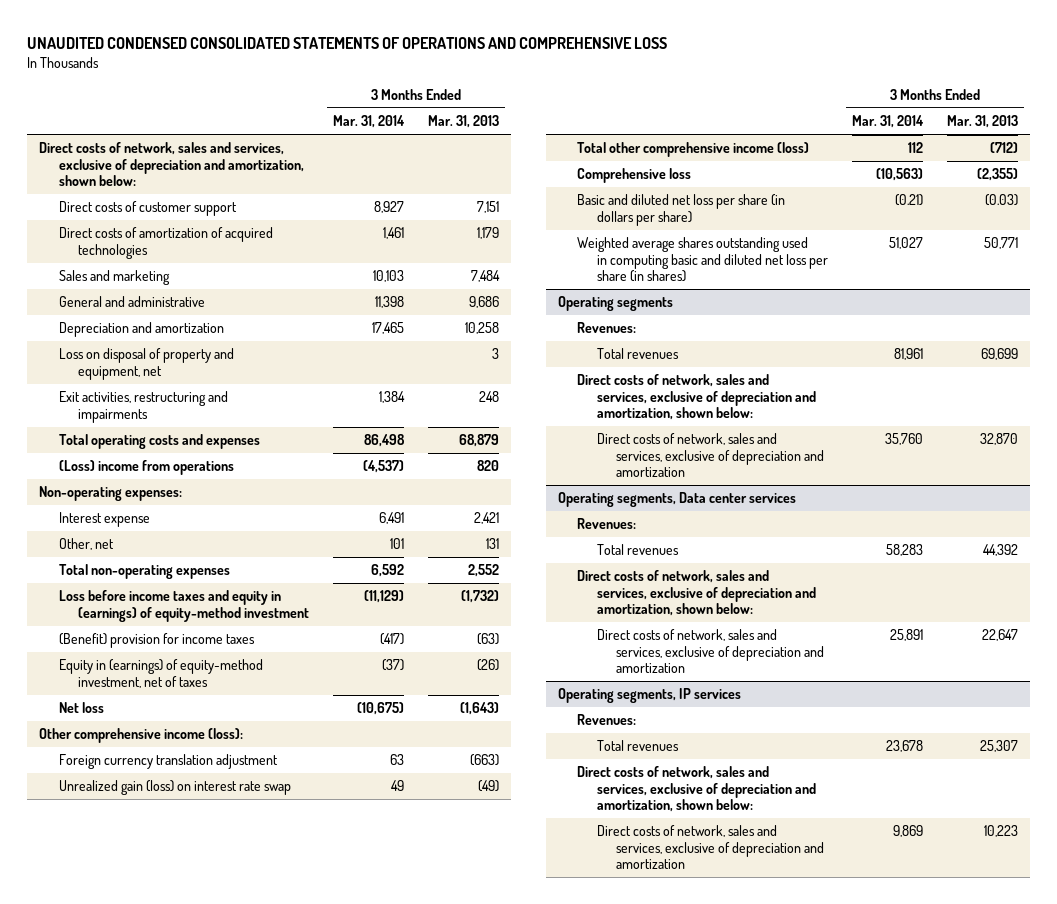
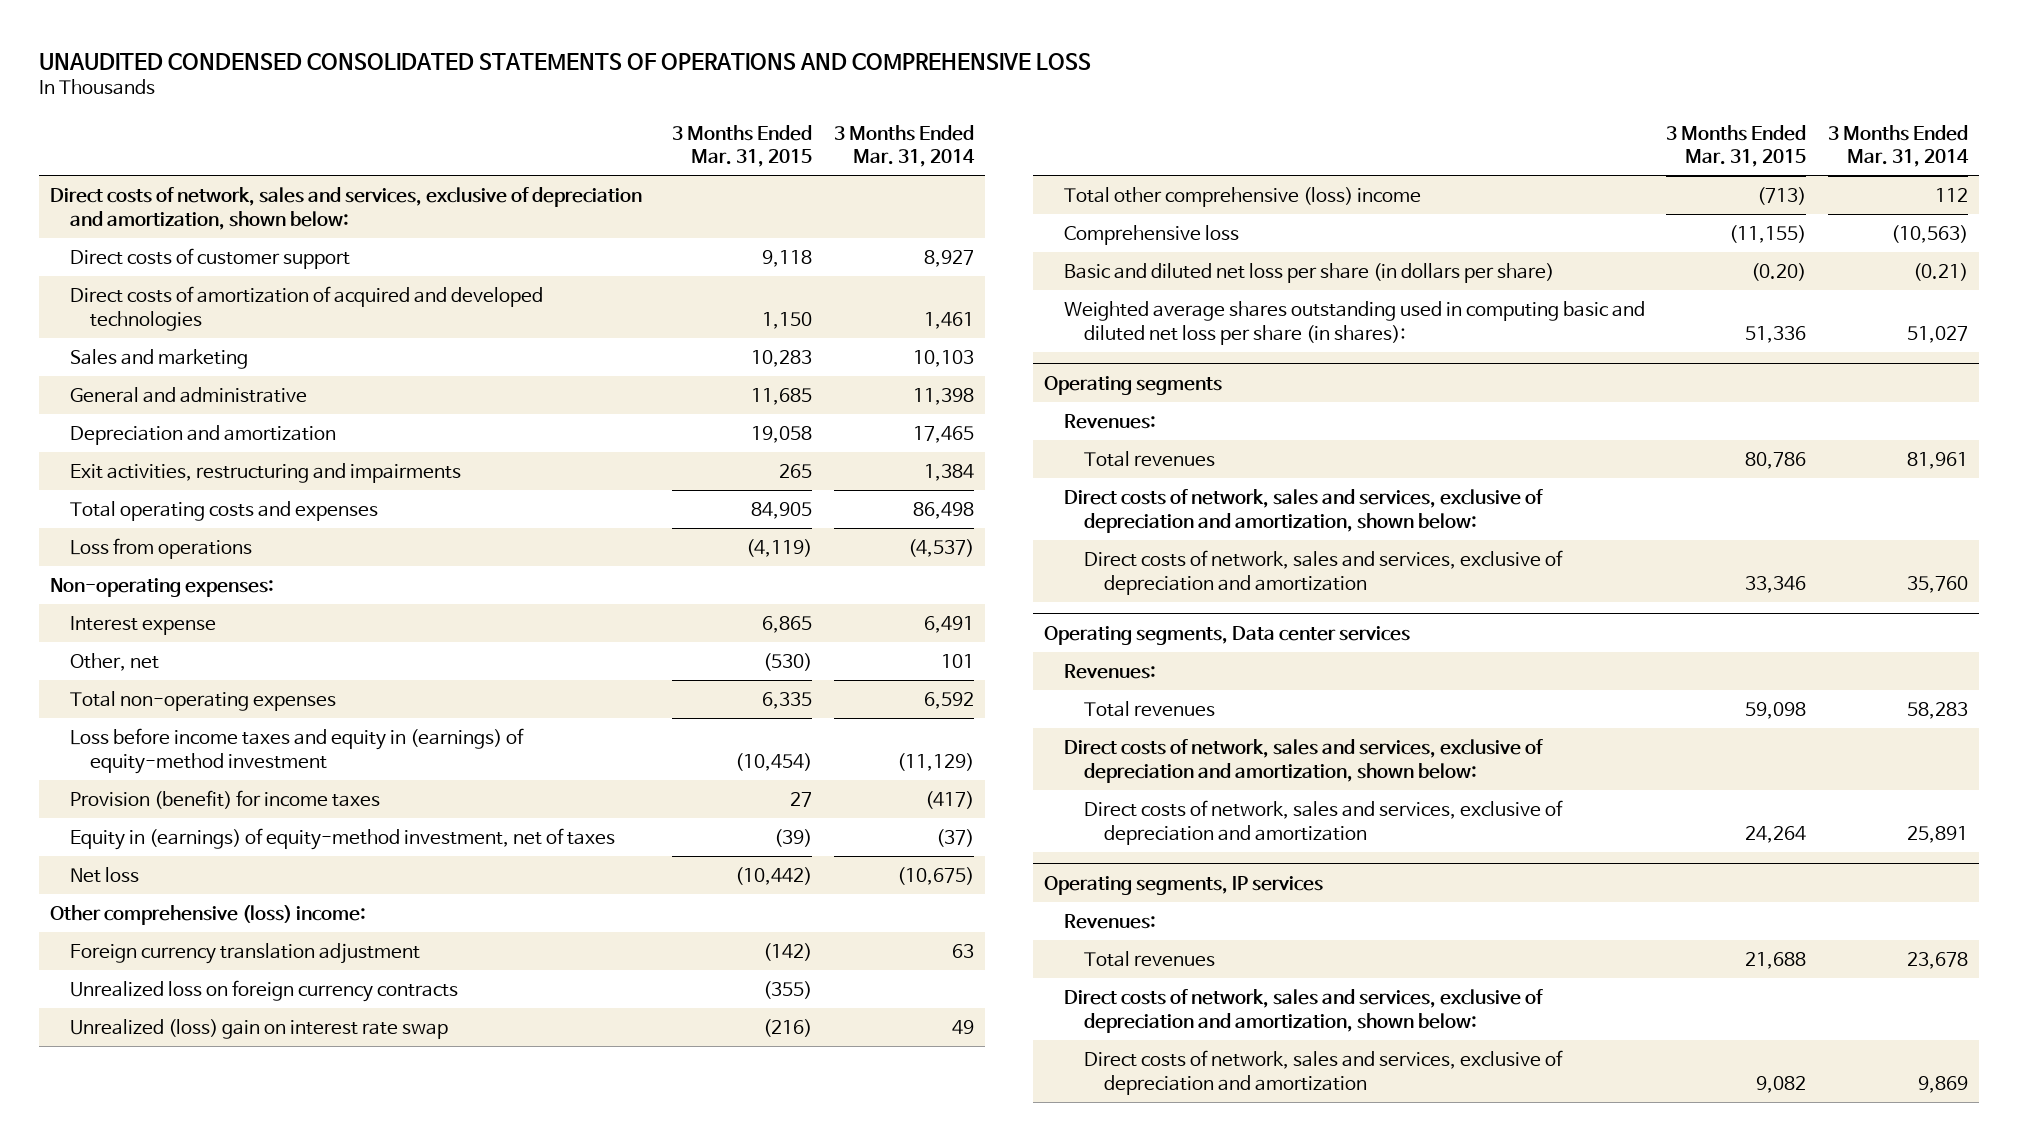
[428,115,500,129] Mar. 31, 2013 -> none
none -> [672,124,813,168] 3 Months Ended Mar. 31, 2015
[58,227,273,259] Direct costs of amortization of acquired technologies -> [69,286,543,331] Direct costs of amortization of acquired and developed technologies
[58,348,234,380] Loss on disposal of property and equipment, net -> none
[58,460,234,476] (Loss) income from operations -> [69,538,252,560] Loss from operations
[58,633,255,649] (Benefit) provision for income taxes -> [69,790,380,810] Provision (benefit) for income taxes
[39,728,244,744] Other comprehensive income (loss): -> [49,905,366,926] Other comprehensive (loss) income:
none -> [69,980,458,1003] Unrealized loss on foreign currency contracts
[58,780,291,796] Unrealized gain (loss) on interest rate swap -> [69,1019,448,1040] Unrealized (loss) gain on interest rate swap
[577,142,810,158] Total other comprehensive income (loss) -> [1063,187,1421,208] Total other comprehensive (loss) income
[577,237,828,283] Weighted average shares outstanding used in computing basic and diluted net loss per share (in shares) -> [1063,301,1645,345] Weighted average shares outstanding used in computing basic and diluted net loss per share (in shares):

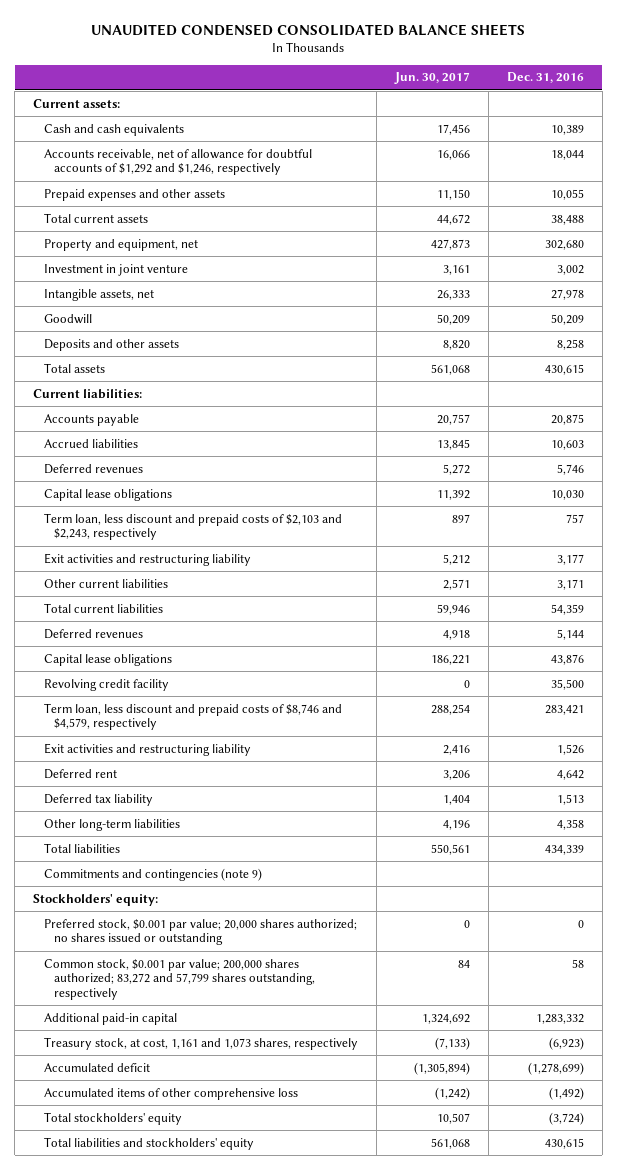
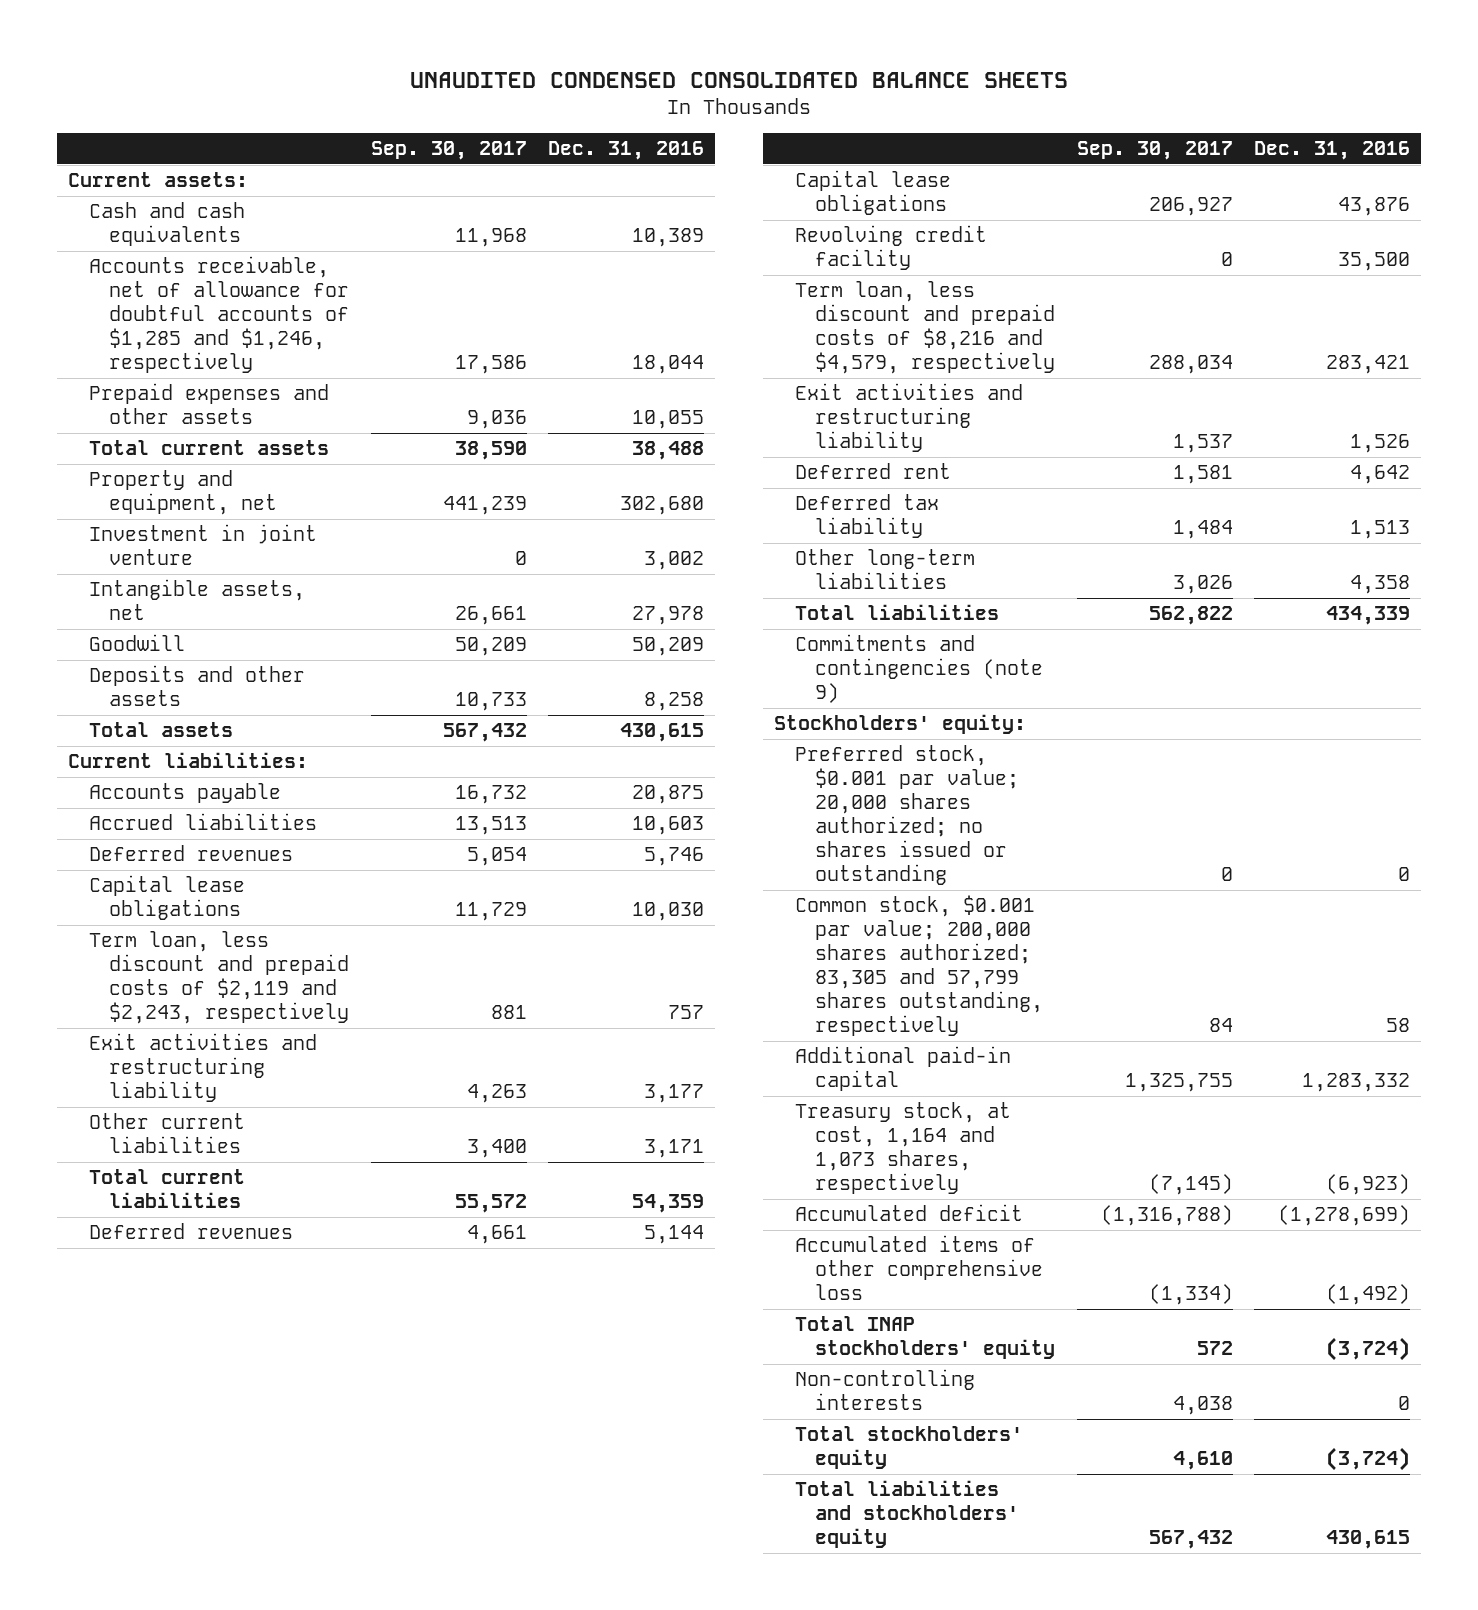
[393,72,470,85] Jun. 30, 2017 -> none
none -> [370,141,527,161] Sep. 30, 2017
[43,148,312,176] Accounts receivable, net of allowance for doubtful accounts of $1,292 and $1,246, respectively -> [88,256,350,374] Accounts receivable, net of allowance for doubtful accounts of $1,285 and $1,246, respectively
[43,512,342,541] Term loan, less discount and prepaid costs of $2,103 and $2,243, respectively -> [88,931,350,1025] Term loan, less discount and prepaid costs of $2,119 and $2,243, respectively
[43,702,342,731] Term loan, less discount and prepaid costs of $8,746 and $4,579, respectively -> [794,281,1056,375] Term loan, less discount and prepaid costs of $8,216 and $4,579, respectively
[43,958,316,1001] Common stock, $0.001 par value; 200,000 shares authorized; 83,272 and 57,799 shares outstanding, respectively -> [794,895,1044,1037] Common stock, $0.001 par value; 200,000 shares authorized; 83,305 and 57,799 shares outstanding, respectively
[43,1036,358,1050] Treasury stock, at cost, 1,161 and 1,073 shares, respectively -> [794,1102,1011,1195] Treasury stock, at cost, 1,164 and 1,073 shares, respectively
none -> [794,1316,1056,1360] Total INAP stockholders' equity
none -> [794,1369,975,1411] Non-controlling interests

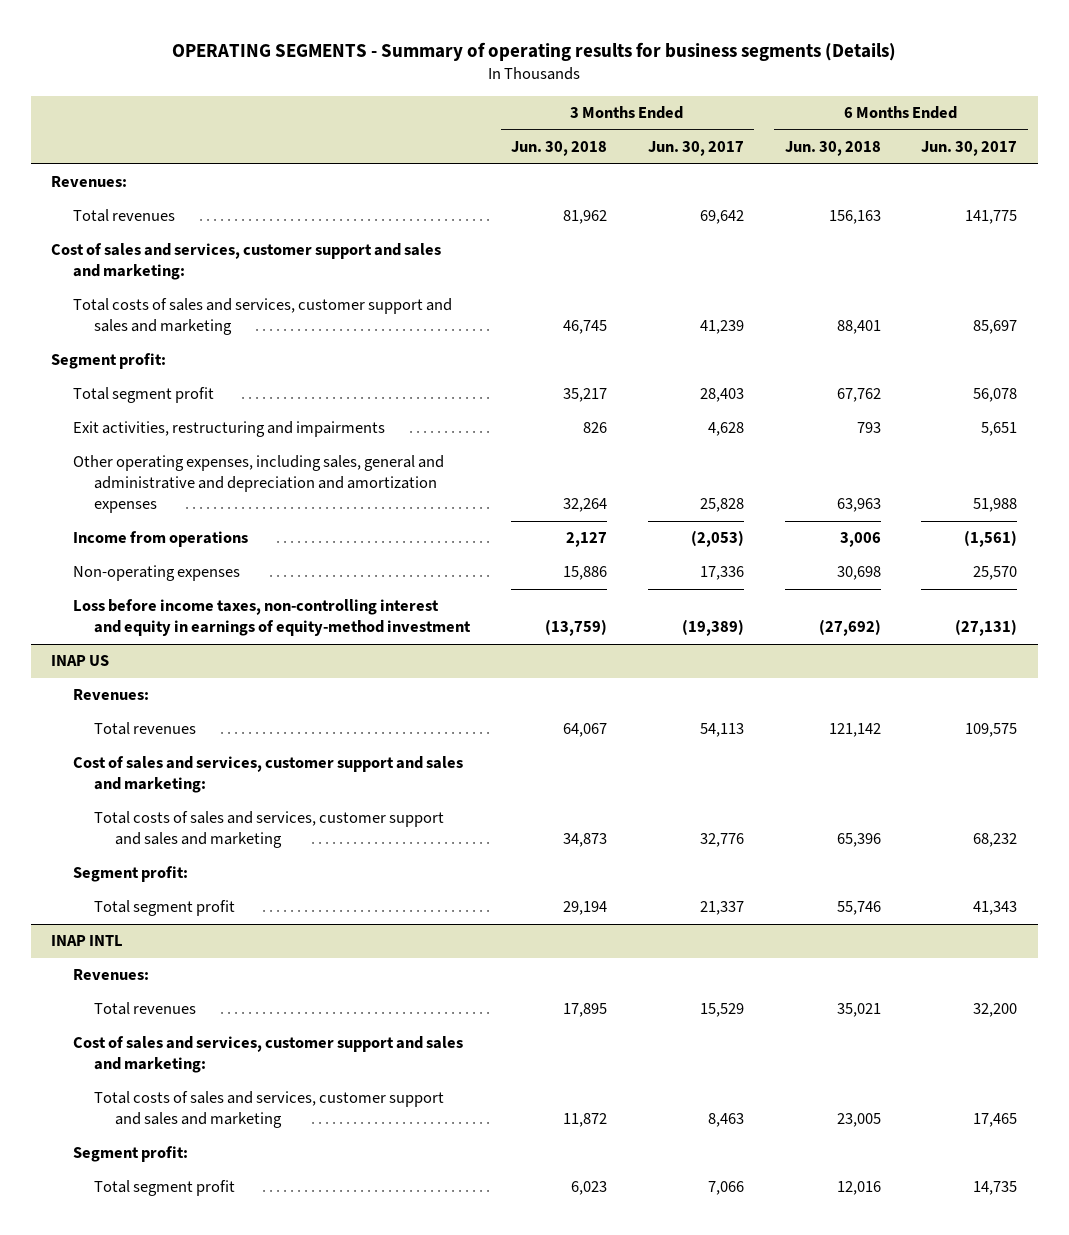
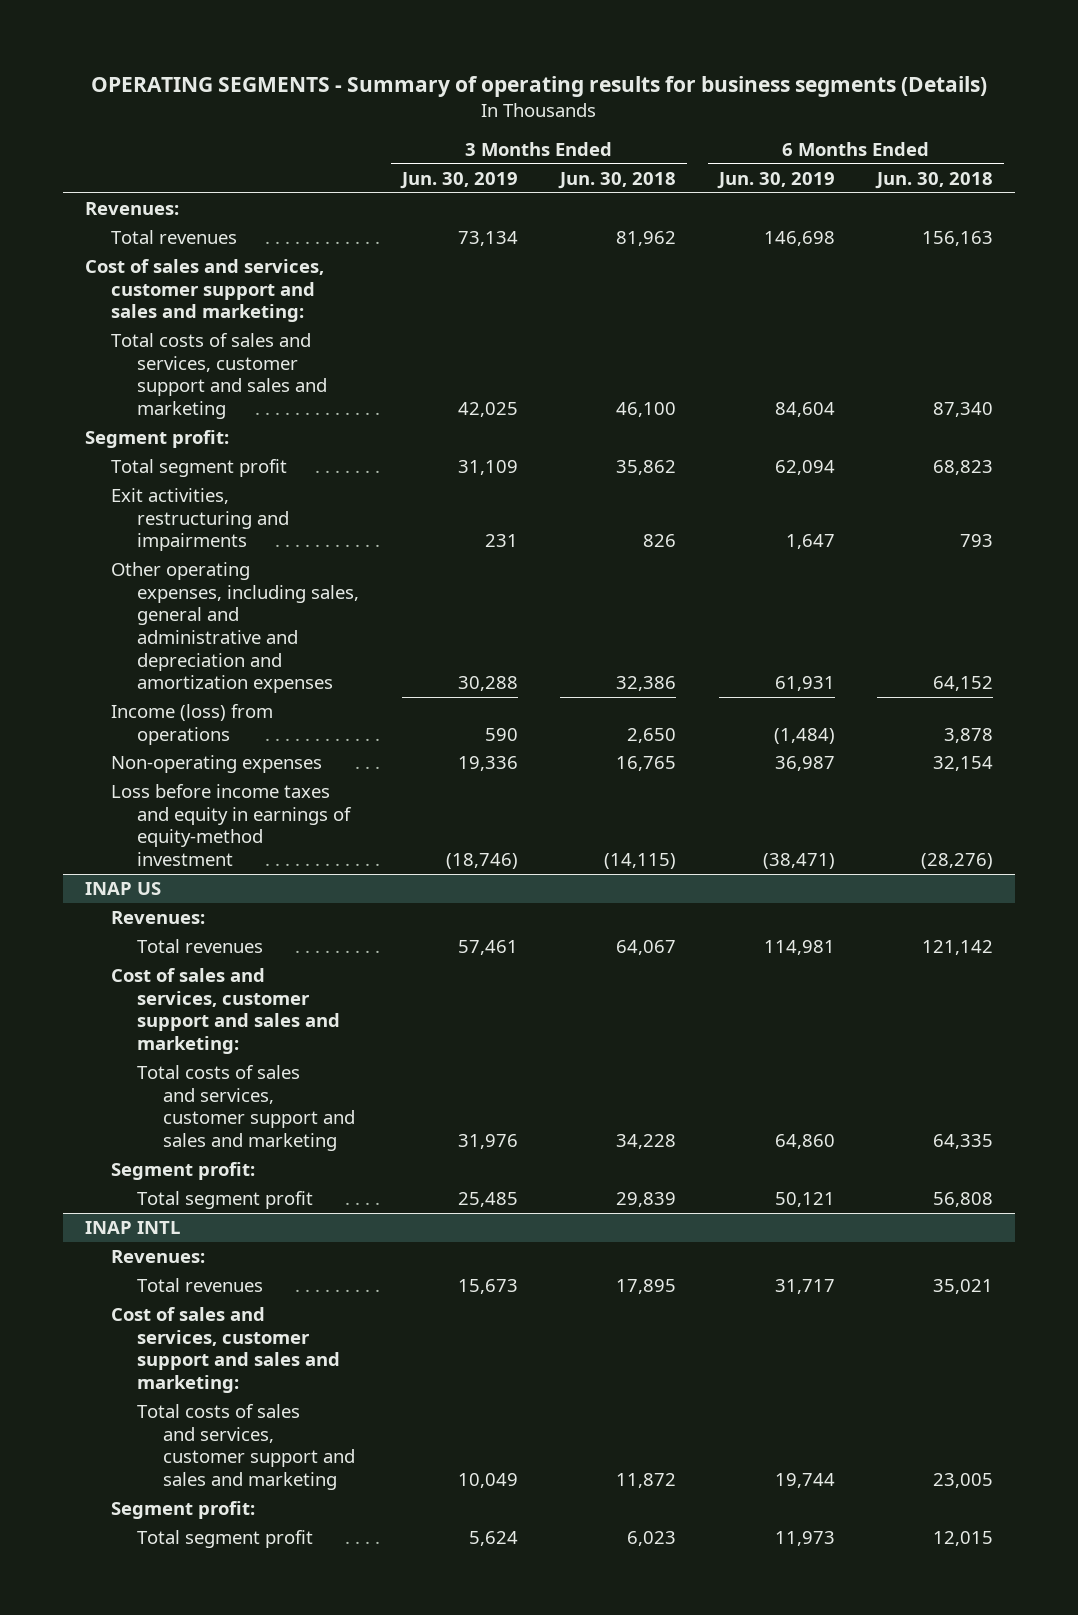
[647,141,744,157] Jun. 30, 2017 -> none
[921,141,1018,157] Jun. 30, 2017 -> none
none -> [399,171,518,189] Jun. 30, 2019
none -> [716,171,835,189] Jun. 30, 2019
[562,320,607,335] 46,745 -> [616,401,677,417] 46,100
[836,320,881,335] 88,401 -> [933,401,994,417] 87,340
[562,388,607,403] 35,217 -> [616,459,677,475] 35,862
[836,388,881,403] 67,762 -> [933,459,994,475] 68,823
[562,498,607,513] 32,264 -> [616,676,677,692] 32,386
[836,498,881,513] 63,963 -> [933,676,994,692] 64,152
[72,531,248,548] Income from operations -> [110,703,273,745] Income (loss) from operations
[565,532,607,548] 2,127 -> [627,727,677,743] 2,650
[839,532,881,548] 3,006 -> [944,727,994,743] 3,878
[562,566,607,581] 15,886 -> [616,755,677,771] 16,765
[836,566,881,581] 30,698 -> [933,755,994,771] 32,154
[72,599,472,637] Loss before income taxes, non-controlling interest and equity in earnings of equity-method investment -> [110,783,353,866] Loss before income taxes and equity in earnings of equity-method investment
[544,619,607,637] (13,759) -> [604,852,677,869] (14,115)
[818,619,881,637] (27,692) -> [921,852,994,869] (28,276)
[562,833,607,848] 34,873 -> [616,1133,677,1149] 34,228
[836,833,881,848] 65,396 -> [933,1133,994,1149] 64,335
[562,901,607,916] 29,194 -> [616,1191,677,1207] 29,839
[836,901,881,916] 55,746 -> [933,1191,994,1207] 56,808
[836,1181,881,1196] 12,016 -> [933,1530,994,1546] 12,015

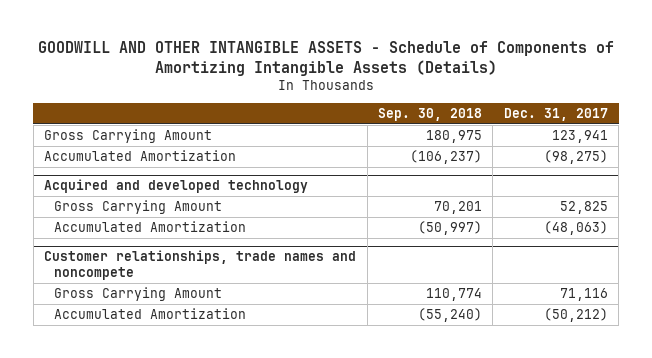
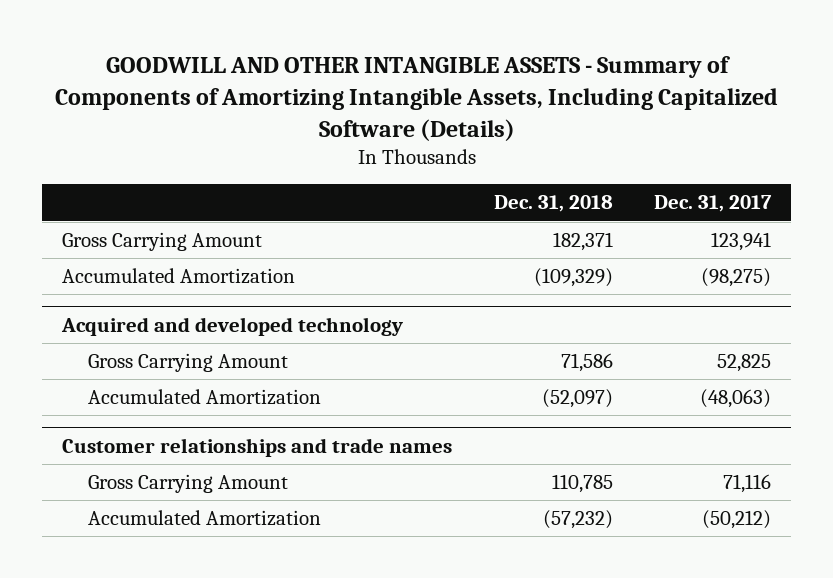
[37,41,614,76] GOODWILL AND OTHER INTANGIBLE ASSETS - Schedule of Components of Amortizing Intangible Assets (Details) -> [54,56,778,141] GOODWILL AND OTHER INTANGIBLE ASSETS - Summary of Components of Amortizing Intangible Assets, Including Capitalized Software (Details)
[377,107,482,121] Sep. 30, 2018 -> none
none -> [493,195,613,213] Dec. 31, 2018
[44,250,357,281] Customer relationships, trade names and noncompete -> [62,437,453,457] Customer relationships and trade names

